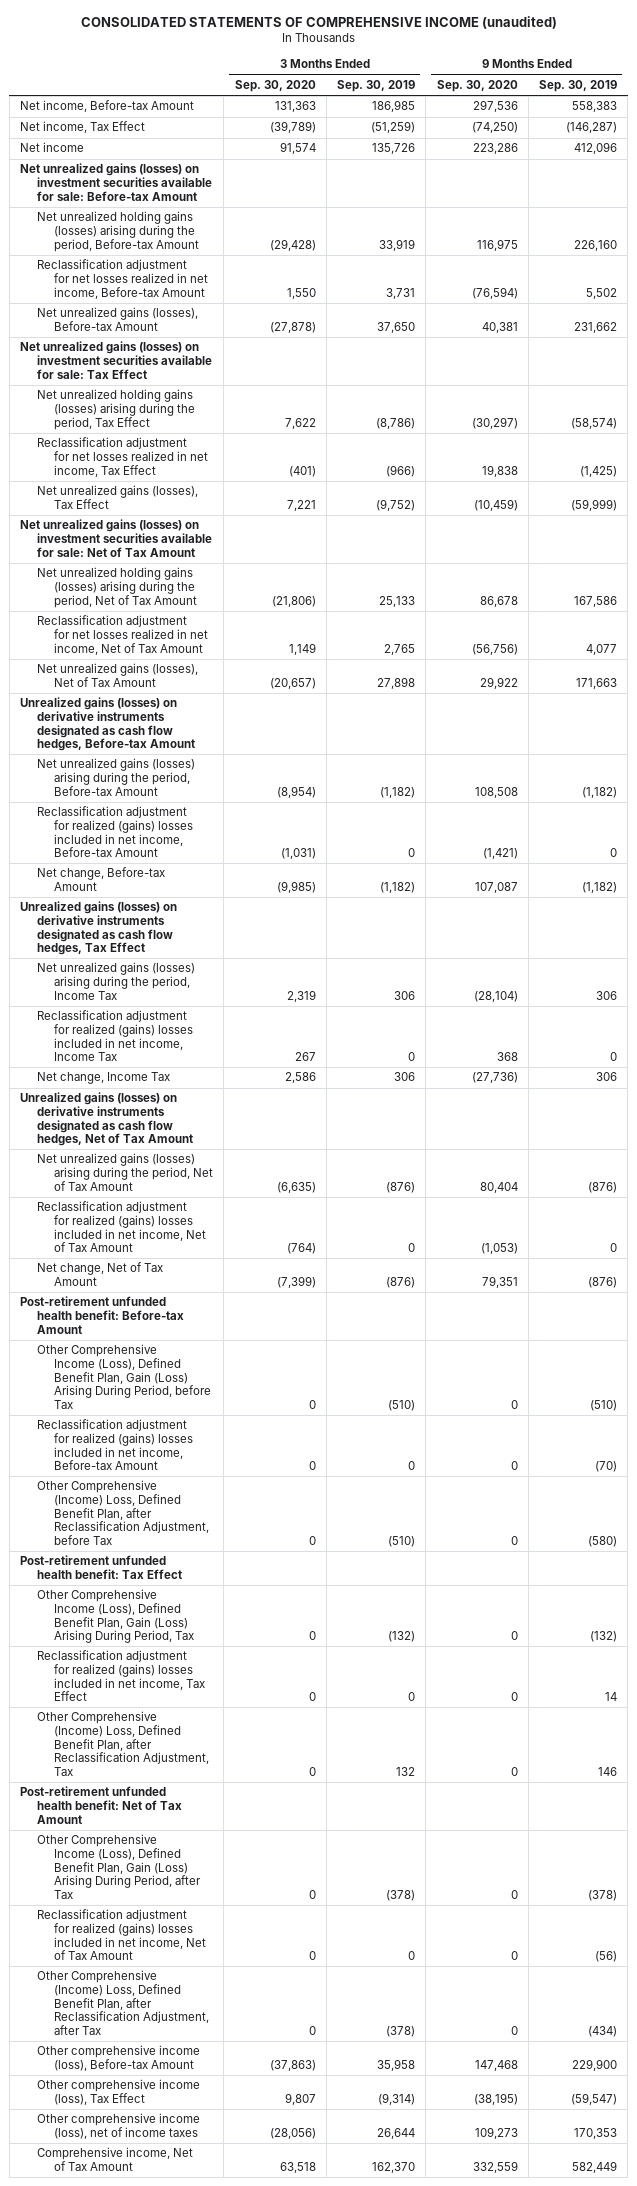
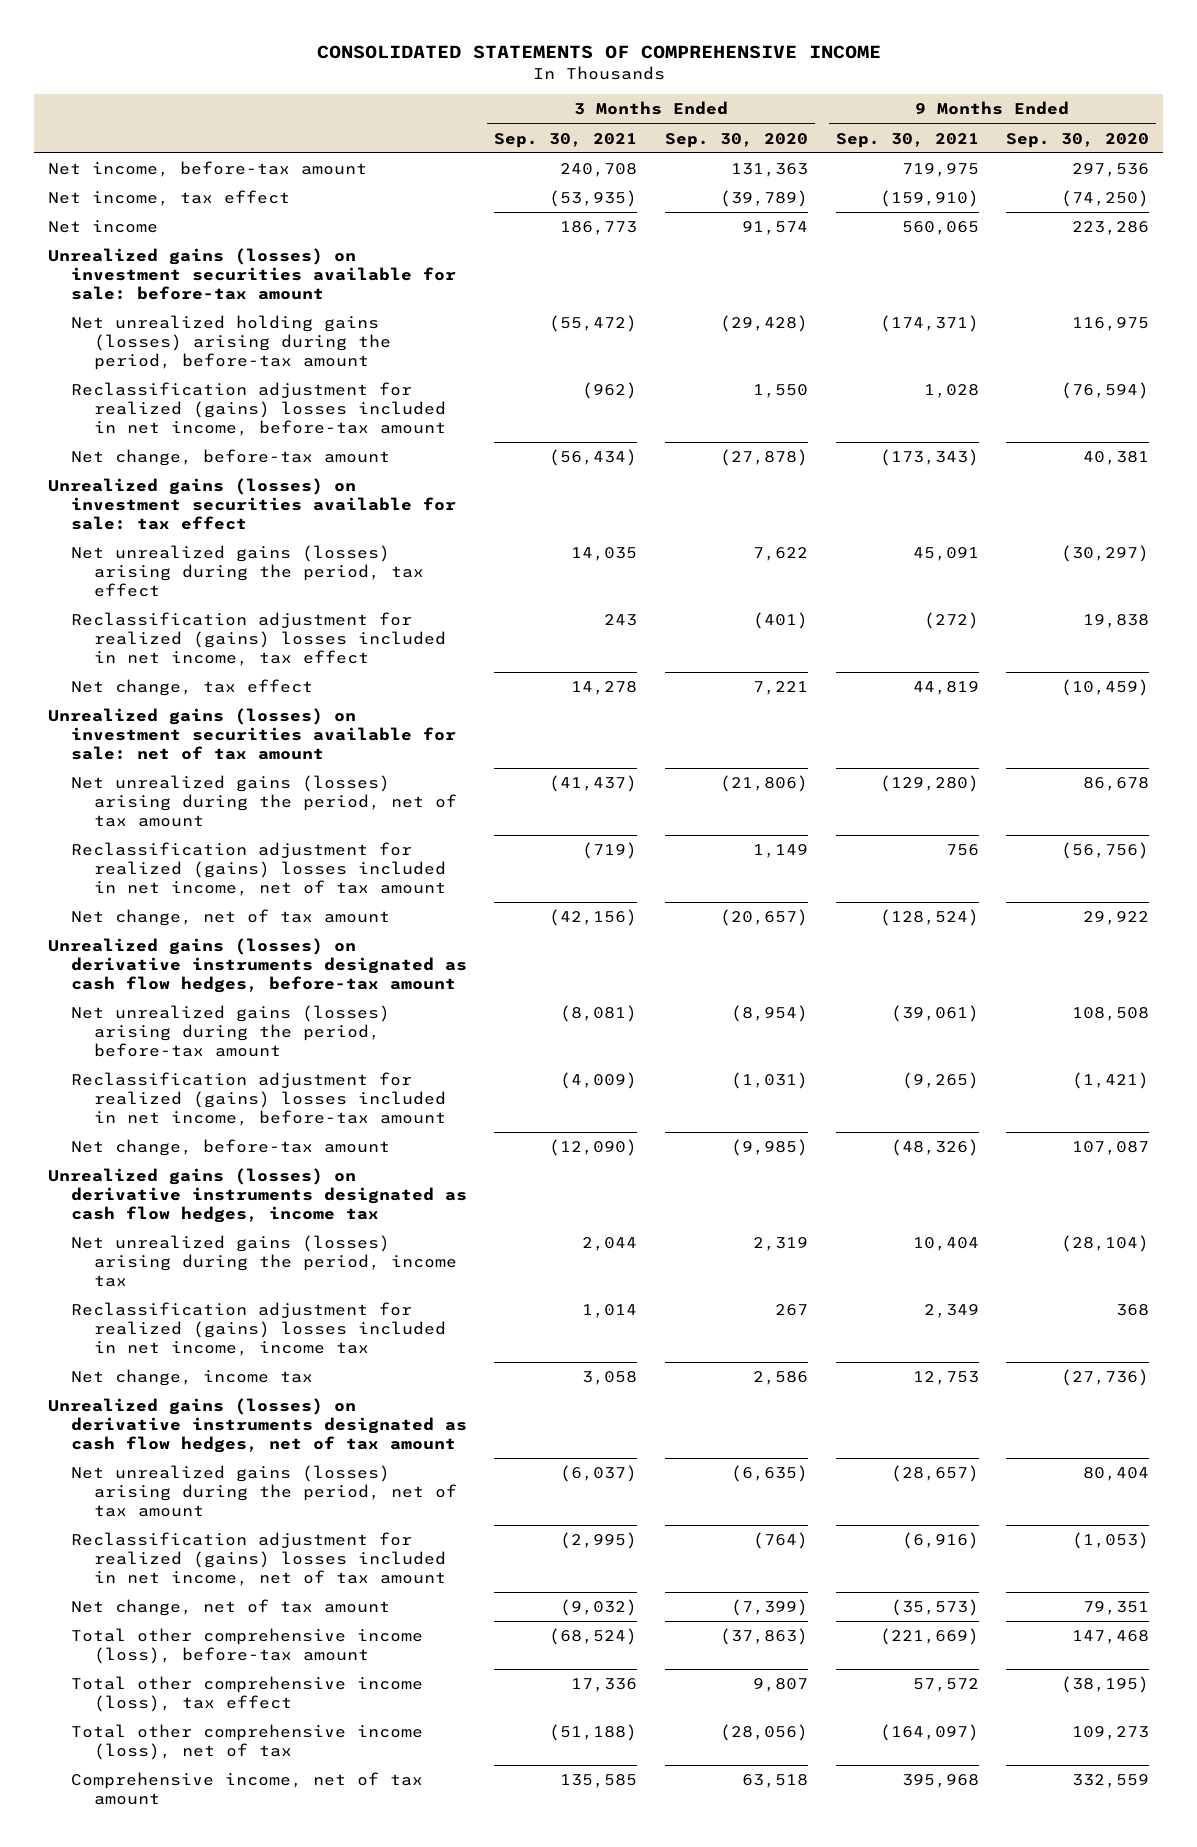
[80,16,557,30] CONSOLIDATED STATEMENTS OF COMPREHENSIVE INCOME (unaudited) -> [316,45,881,60] CONSOLIDATED STATEMENTS OF COMPREHENSIVE INCOME
[337,80,416,93] Sep. 30, 2019 -> none
[539,80,618,93] Sep. 30, 2019 -> none
none -> [494,132,638,148] Sep. 30, 2021
none -> [835,132,979,148] Sep. 30, 2021
[19,100,194,113] Net income, Before-tax Amount -> [47,161,367,178] Net income, before-tax amount
[19,121,145,134] Net income, Tax Effect -> [47,190,290,207] Net income, tax effect
[19,1296,184,1334] Post-retirement unfunded health benefit: Before-tax Amount -> none
[36,1344,212,1409] Other Comprehensive Income (Loss), Defined Benefit Plan, Gain (Loss) Arising During Period, before Tax -> none
[36,1419,194,1471] Reclassification adjustment for realized (gains) losses included in net income, Before-tax Amount -> none
[36,1480,210,1545] Other Comprehensive (Income) Loss, Defined Benefit Plan, after Reclassification Adjustment, before Tax -> none
[19,1555,182,1580] Post-retirement unfunded health benefit: Tax Effect -> none
[36,1589,195,1644] Other Comprehensive Income (Loss), Defined Benefit Plan, Gain (Loss) Arising During Period, Tax -> none
[36,1650,206,1702] Reclassification adjustment for realized (gains) losses included in net income, Tax Effect -> none
[36,1711,210,1776] Other Comprehensive (Income) Loss, Defined Benefit Plan, after Reclassification Adjustment, Tax -> none
[19,1786,182,1824] Post-retirement unfunded health benefit: Net of Tax Amount -> none
[36,1834,202,1899] Other Comprehensive Income (Loss), Defined Benefit Plan, Gain (Loss) Arising During Period, after Tax -> none
[36,1909,207,1961] Reclassification adjustment for realized (gains) losses included in net income, Net of Tax Amount -> none
[36,1970,210,2035] Other Comprehensive (Income) Loss, Defined Benefit Plan, after Reclassification Adjustment, after Tax -> none
[19,163,212,201] Net unrealized gains (losses) on investment securities available for sale: Before-tax Amount -> [47,248,456,301] Unrealized gains (losses) on investment securities available for sale: before-tax amount
[36,211,200,252] Net unrealized holding gains (losses) arising during the period, Before-tax Amount -> [70,315,391,371] Net unrealized holding gains (losses) arising during the period, before-tax amount
[36,259,209,299] Reclassification adjustment for net losses realized in net income, Before-tax Amount -> [70,382,446,437] Reclassification adjustment for realized (gains) losses included in net income, before-tax amount
[36,307,198,332] Net unrealized gains (losses), Before-tax Amount -> [70,449,390,467] Net change, before-tax amount
[19,341,212,379] Net unrealized gains (losses) on investment securities available for sale: Tax Effect -> [47,478,456,531] Unrealized gains (losses) on investment securities available for sale: tax effect
[36,389,196,430] Net unrealized holding gains (losses) arising during the period, Tax Effect -> [70,545,424,598] Net unrealized gains (losses) arising during the period, tax effect
[36,437,209,477] Reclassification adjustment for net losses realized in net income, Tax Effect -> [70,612,446,667] Reclassification adjustment for realized (gains) losses included in net income, tax effect
[36,485,198,510] Net unrealized gains (losses), Tax Effect -> [70,679,313,697] Net change, tax effect
[19,519,212,557] Net unrealized gains (losses) on investment securities available for sale: Net of Tax Amount -> [47,708,456,761] Unrealized gains (losses) on investment securities available for sale: net of tax amount
[36,567,198,608] Net unrealized holding gains (losses) arising during the period, Net of Tax Amount -> [70,775,457,828] Net unrealized gains (losses) arising during the period, net of tax amount
[36,615,209,655] Reclassification adjustment for net losses realized in net income, Net of Tax Amount -> [70,842,446,897] Reclassification adjustment for realized (gains) losses included in net income, net of tax amount
[36,663,198,688] Net unrealized gains (losses), Net of Tax Amount -> [70,909,390,927] Net change, net of tax amount
[19,697,195,752] Unrealized gains (losses) on derivative instruments designated as cash flow hedges, Before-tax Amount -> [47,938,467,994] Unrealized gains (losses) on derivative instruments designated as cash flow hedges, before-tax amount
[36,758,195,796] Net unrealized gains (losses) arising during the period, Before-tax Amount -> [70,1005,390,1058] Net unrealized gains (losses) arising during the period, before-tax amount
[36,806,194,858] Reclassification adjustment for realized (gains) losses included in net income, Before-tax Amount -> [70,1072,446,1127] Reclassification adjustment for realized (gains) losses included in net income, before-tax amount
[36,867,165,892] Net change, Before-tax Amount -> [70,1139,390,1157] Net change, before-tax amount
[19,901,177,956] Unrealized gains (losses) on derivative instruments designated as cash flow hedges, Tax Effect -> [47,1168,467,1224] Unrealized gains (losses) on derivative instruments designated as cash flow hedges, income tax
[36,962,195,1000] Net unrealized gains (losses) arising during the period, Income Tax -> [70,1235,457,1288] Net unrealized gains (losses) arising during the period, income tax
[36,1010,194,1062] Reclassification adjustment for realized (gains) losses included in net income, Income Tax -> [70,1302,446,1357] Reclassification adjustment for realized (gains) losses included in net income, income tax
[36,1072,170,1085] Net change, Income Tax -> [70,1369,313,1387] Net change, income tax
[19,1092,193,1147] Unrealized gains (losses) on derivative instruments designated as cash flow hedges, Net of Tax Amount -> [47,1398,467,1454] Unrealized gains (losses) on derivative instruments designated as cash flow hedges, net of tax amount
[36,1153,214,1191] Net unrealized gains (losses) arising during the period, Net of Tax Amount -> [70,1465,457,1518] Net unrealized gains (losses) arising during the period, net of tax amount
[36,1201,207,1253] Reclassification adjustment for realized (gains) losses included in net income, Net of Tax Amount -> [70,1532,446,1587] Reclassification adjustment for realized (gains) losses included in net income, net of tax amount
[36,1262,163,1287] Net change, Net of Tax Amount -> [70,1599,390,1617] Net change, net of tax amount
[36,2045,200,2072] Other comprehensive income (loss), Before-tax Amount -> [70,1628,423,1665] Total other comprehensive income (loss), before-tax amount
[36,2079,200,2106] Other comprehensive income (loss), Tax Effect -> [70,1676,423,1713] Total other comprehensive income (loss), tax effect
[36,2113,200,2140] Other comprehensive income (loss), net of income taxes -> [70,1724,423,1761] Total other comprehensive income (loss), net of tax
[36,2147,193,2172] Comprehensive income, Net of Tax Amount -> [70,1772,423,1806] Comprehensive income, net of tax amount

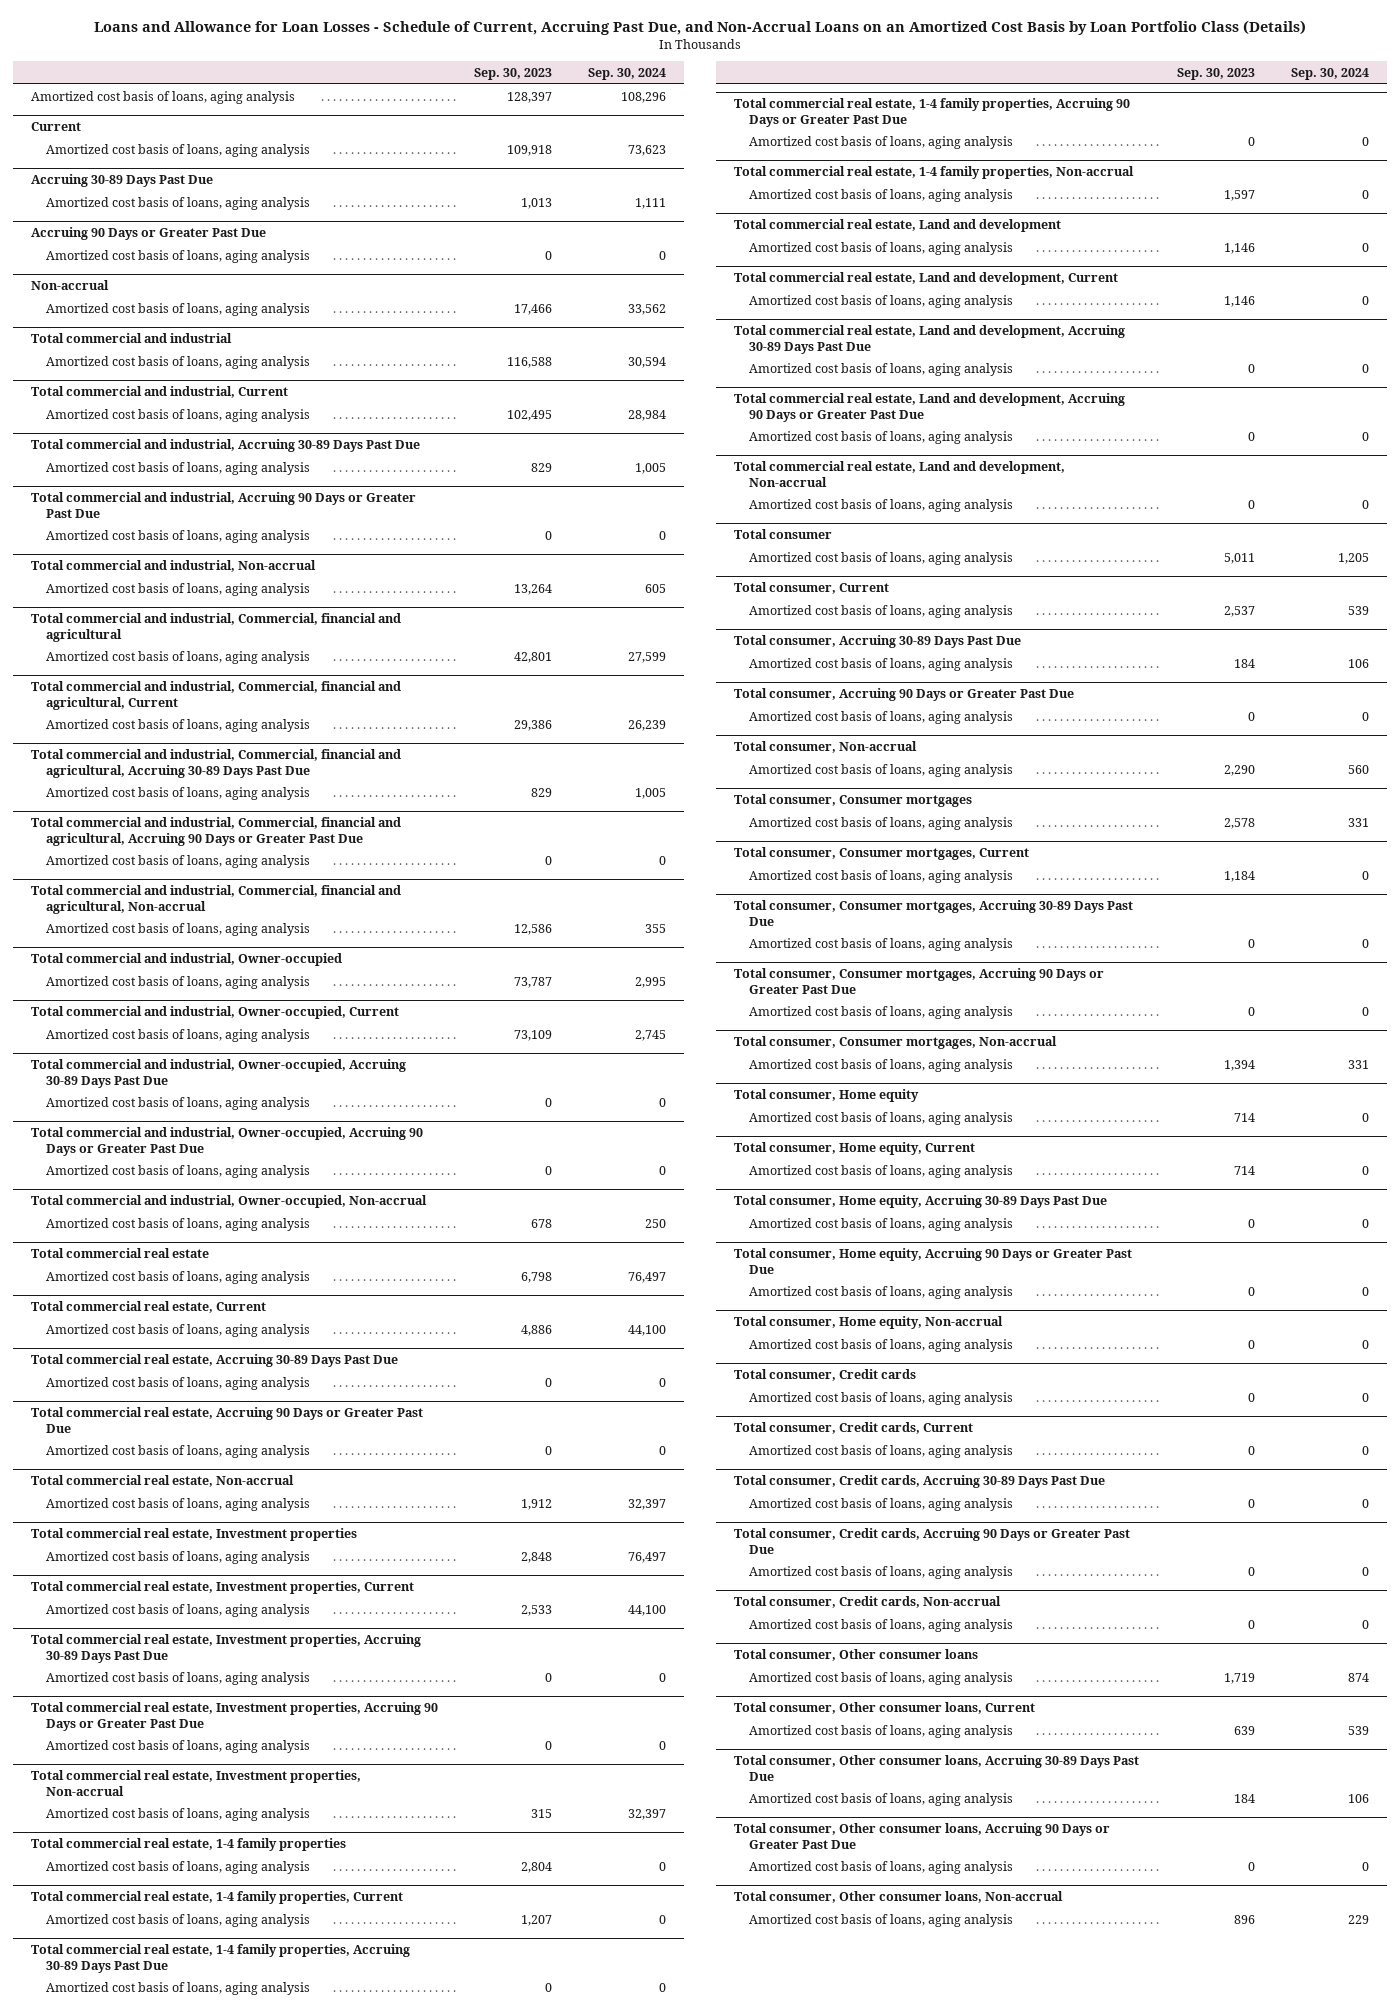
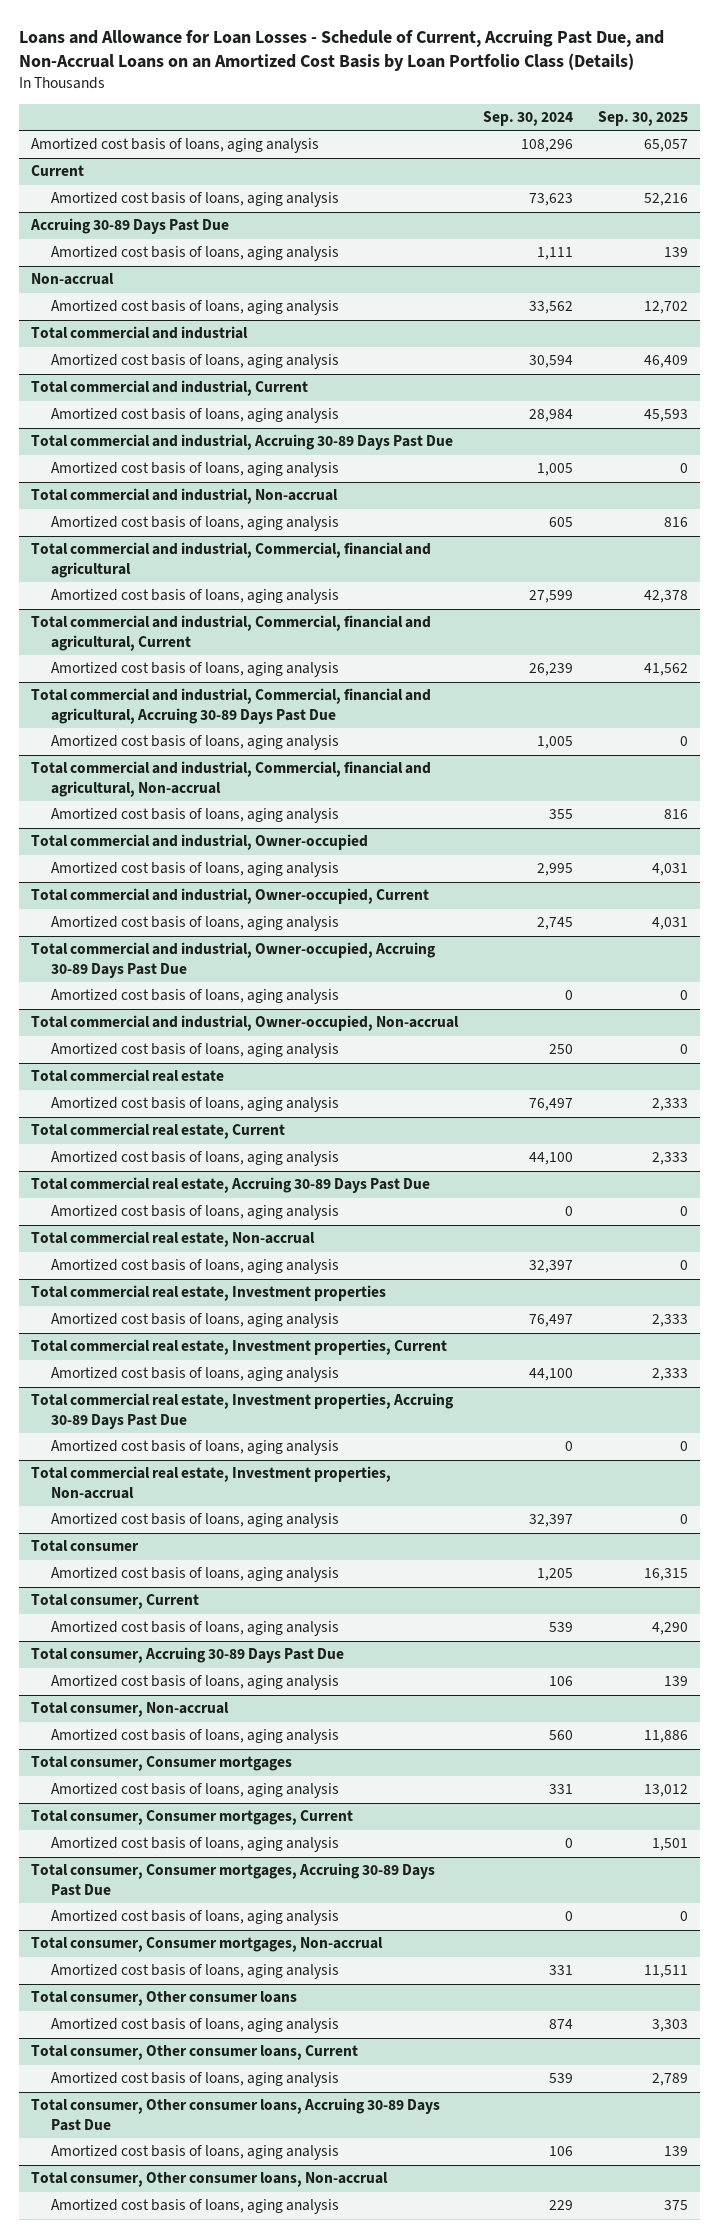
[473,68,552,81] Sep. 30, 2023 -> none
none -> [597,111,688,127] Sep. 30, 2025
[30,227,266,241] Accruing 90 Days or Greater Past Due -> none
[46,249,311,263] Amortized cost basis of loans, aging analysis -> none
[30,492,416,518] Total commercial and industrial, Accruing 90 Days or Greater Past Due -> none
[46,529,311,543] Amortized cost basis of loans, aging analysis -> none
[30,817,401,846] Total commercial and industrial, Commercial, financial and agricultural, Accruing 90 Days or Greater Past Due -> none
[46,854,311,868] Amortized cost basis of loans, aging analysis -> none
[30,1127,423,1156] Total commercial and industrial, Owner-occupied, Accruing 90 Days or Greater Past Due -> none
[46,1164,311,1178] Amortized cost basis of loans, aging analysis -> none
[30,1407,423,1433] Total commercial real estate, Accruing 90 Days or Greater Past Due -> none
[46,1444,311,1458] Amortized cost basis of loans, aging analysis -> none
[30,1702,438,1731] Total commercial real estate, Investment properties, Accruing 90 Days or Greater Past Due -> none
[46,1739,311,1753] Amortized cost basis of loans, aging analysis -> none
[30,1838,346,1852] Total commercial real estate, 1-4 family properties -> none
[46,1860,311,1874] Amortized cost basis of loans, aging analysis -> none
[30,1891,403,1905] Total commercial real estate, 1-4 family properties, Current -> none
[46,1913,311,1927] Amortized cost basis of loans, aging analysis -> none
[30,1944,410,1973] Total commercial real estate, 1-4 family properties, Accruing 30-89 Days Past Due -> none
[46,1981,311,1995] Amortized cost basis of loans, aging analysis -> none
[733,98,1130,127] Total commercial real estate, 1-4 family properties, Accruing 90 Days or Greater Past Due -> none
[749,135,1014,149] Amortized cost basis of loans, aging analysis -> none
[733,166,1134,180] Total commercial real estate, 1-4 family properties, Non-accrual -> none
[749,188,1014,202] Amortized cost basis of loans, aging analysis -> none
[733,219,1061,233] Total commercial real estate, Land and development -> none
[749,241,1014,255] Amortized cost basis of loans, aging analysis -> none
[733,272,1118,286] Total commercial real estate, Land and development, Current -> none
[749,294,1014,308] Amortized cost basis of loans, aging analysis -> none
[733,325,1125,354] Total commercial real estate, Land and development, Accruing 30-89 Days Past Due -> none
[749,362,1014,376] Amortized cost basis of loans, aging analysis -> none
[733,393,1125,422] Total commercial real estate, Land and development, Accruing 90 Days or Greater Past Due -> none
[749,430,1014,444] Amortized cost basis of loans, aging analysis -> none
[733,461,1065,487] Total commercial real estate, Land and development, Non-accrual -> none
[749,498,1014,512] Amortized cost basis of loans, aging analysis -> none
[733,688,1074,702] Total consumer, Accruing 90 Days or Greater Past Due -> none
[749,710,1014,724] Amortized cost basis of loans, aging analysis -> none
[733,968,1104,994] Total consumer, Consumer mortgages, Accruing 90 Days or Greater Past Due -> none
[749,1005,1014,1019] Amortized cost basis of loans, aging analysis -> none
[733,1089,919,1103] Total consumer, Home equity -> none
[749,1111,1014,1125] Amortized cost basis of loans, aging analysis -> none
[733,1142,975,1156] Total consumer, Home equity, Current -> none
[749,1164,1014,1178] Amortized cost basis of loans, aging analysis -> none
[733,1195,1107,1209] Total consumer, Home equity, Accruing 30-89 Days Past Due -> none
[749,1217,1014,1231] Amortized cost basis of loans, aging analysis -> none
[733,1248,1132,1274] Total consumer, Home equity, Accruing 90 Days or Greater Past Due -> none
[749,1285,1014,1299] Amortized cost basis of loans, aging analysis -> none
[733,1316,1003,1330] Total consumer, Home equity, Non-accrual -> none
[749,1338,1014,1352] Amortized cost basis of loans, aging analysis -> none
[733,1369,916,1382] Total consumer, Credit cards -> none
[749,1391,1014,1405] Amortized cost basis of loans, aging analysis -> none
[733,1422,973,1435] Total consumer, Credit cards, Current -> none
[749,1444,1014,1458] Amortized cost basis of loans, aging analysis -> none
[733,1475,1105,1489] Total consumer, Credit cards, Accruing 30-89 Days Past Due -> none
[749,1497,1014,1511] Amortized cost basis of loans, aging analysis -> none
[733,1528,1130,1554] Total consumer, Credit cards, Accruing 90 Days or Greater Past Due -> none
[749,1565,1014,1579] Amortized cost basis of loans, aging analysis -> none
[733,1596,1001,1609] Total consumer, Credit cards, Non-accrual -> none
[749,1618,1014,1632] Amortized cost basis of loans, aging analysis -> none
[733,1823,1110,1849] Total consumer, Other consumer loans, Accruing 90 Days or Greater Past Due -> none
[749,1860,1014,1874] Amortized cost basis of loans, aging analysis -> none

